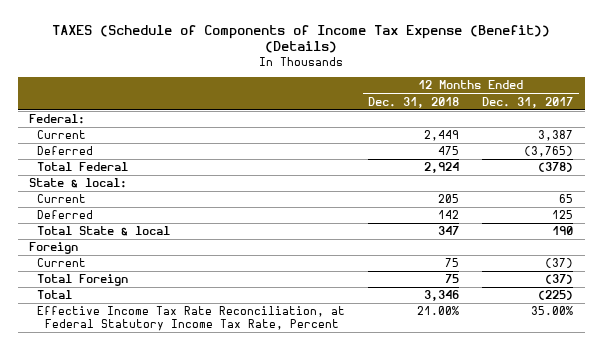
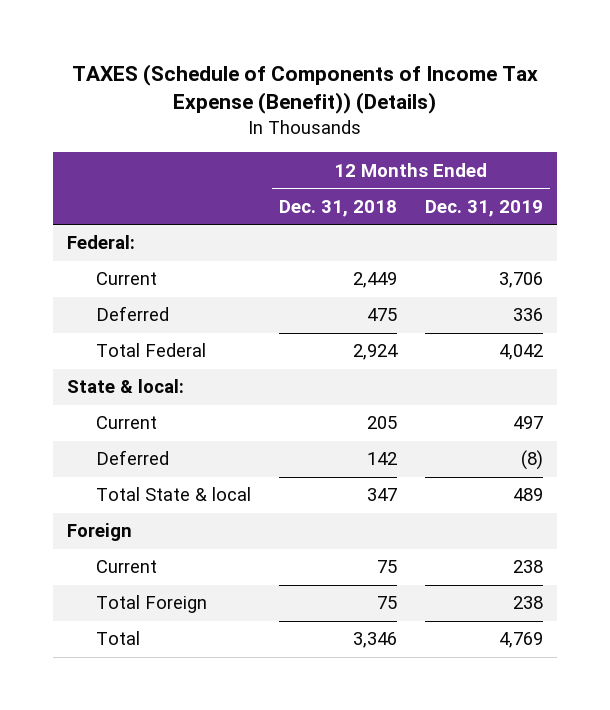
[482,96,574,108] Dec. 31, 2017 -> none
none -> [424,199,543,217] Dec. 31, 2019
[37,306,346,332] Effective Income Tax Rate Reconciliation, at Federal Statutory Income Tax Rate, Percent -> none

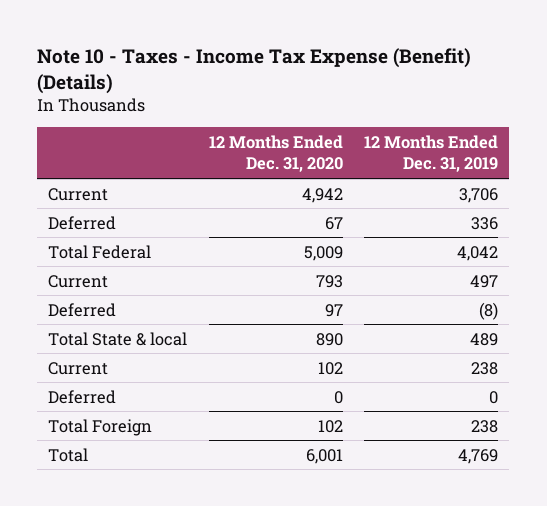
[71,64,538,115] TAXES (Schedule of Components of Income Tax Expense (Benefit)) (Details) -> [37,48,472,94] Note 10 - Taxes - Income Tax Expense (Benefit) (Details)
[278,199,397,217] Dec. 31, 2018 -> none
none -> [208,135,343,173] 12 Months Ended Dec. 31, 2020
[66,235,135,250] Federal: -> none
[66,379,184,394] State & local: -> none
[66,523,132,542] Foreign -> none
none -> [48,389,117,404] Deferred

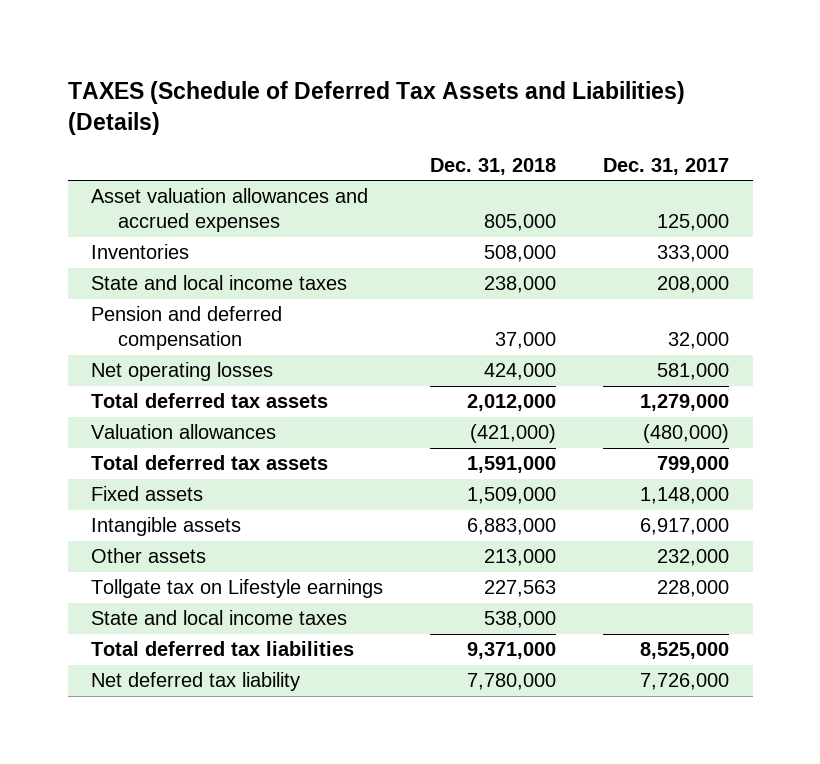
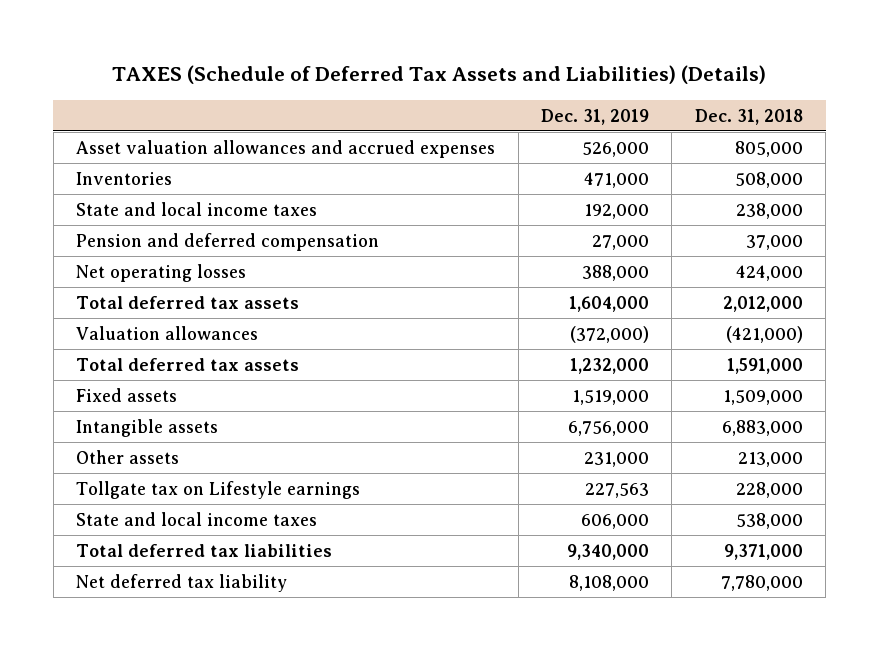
[603,157,730,175] Dec. 31, 2017 -> none
none -> [540,108,649,125] Dec. 31, 2019
[484,580,557,598] 227,563 -> [735,481,803,498] 228,000

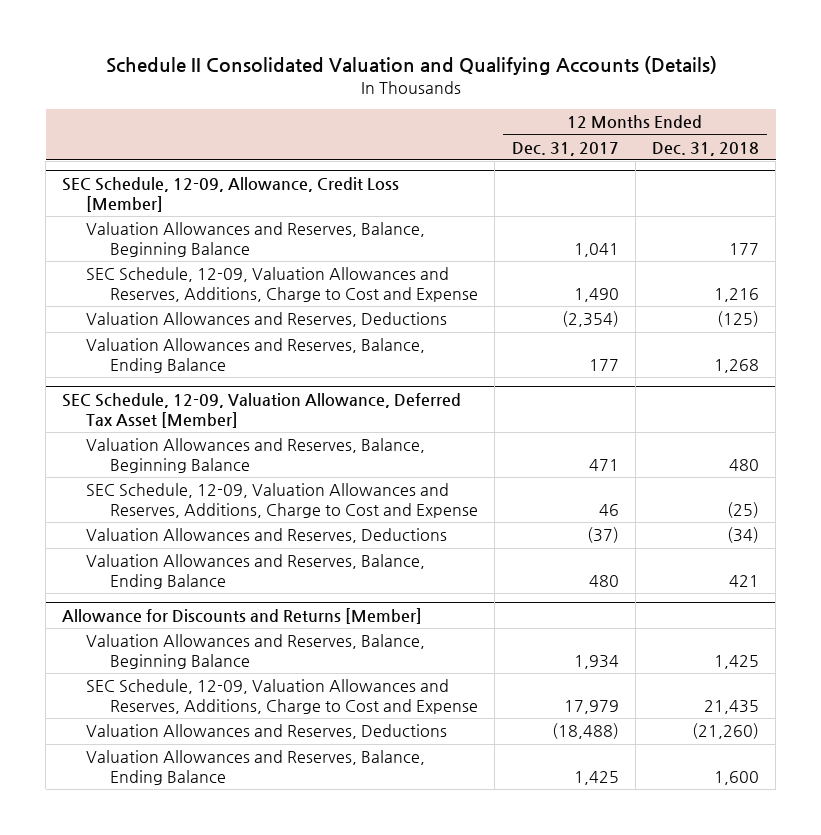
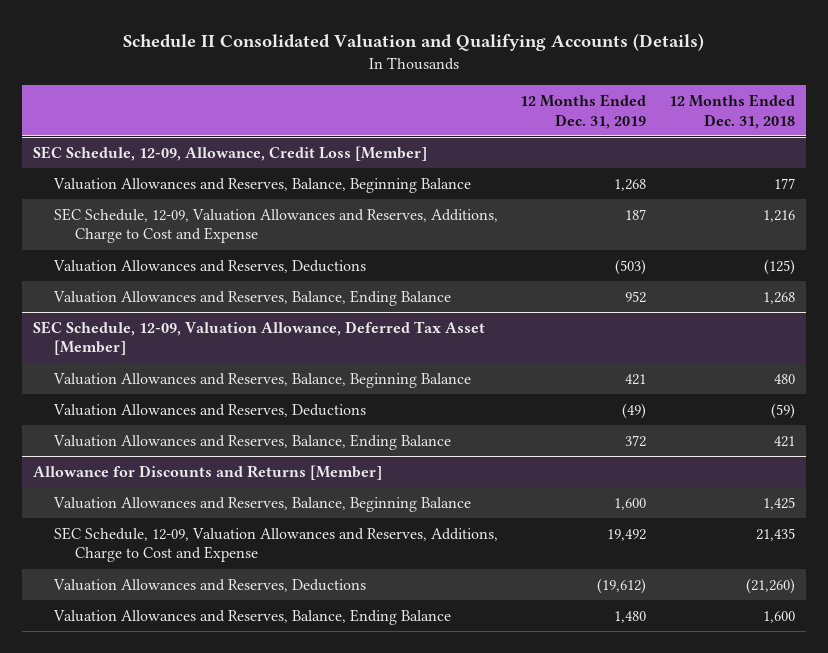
[511,141,619,156] Dec. 31, 2017 -> none
none -> [520,93,647,129] 12 Months Ended Dec. 31, 2019
[86,483,479,518] SEC Schedule, 12-09, Valuation Allowances and Reserves, Additions, Charge to Cost and Expense -> none
[727,527,760,544] (34) -> [770,402,795,419] (59)

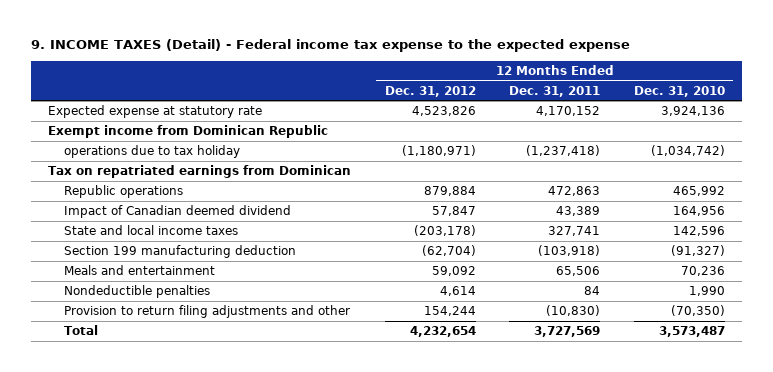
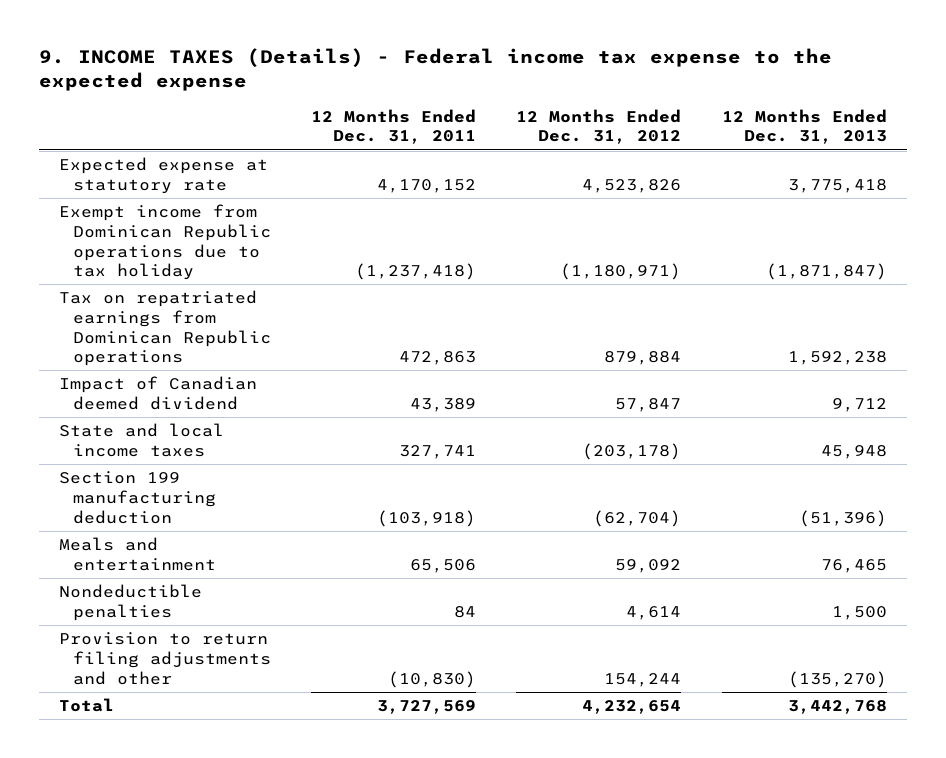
[31,39,631,53] 9. INCOME TAXES (Detail) - Federal income tax expense to the expected expense -> [39,48,833,92] 9. INCOME TAXES (Details) - Federal income tax expense to the expected expense
[633,85,725,97] Dec. 31, 2010 -> none
none -> [721,108,887,145] 12 Months Ended Dec. 31, 2013
[48,125,329,139] Exempt income from Dominican Republic -> none
[48,165,352,179] Tax on repatriated earnings from Dominican -> none
[64,145,241,159] operations due to tax holiday -> [59,203,271,281] Exempt income from Dominican Republic operations due to tax holiday
[64,185,184,199] Republic operations -> [59,289,271,367] Tax on repatriated earnings from Dominican Republic operations

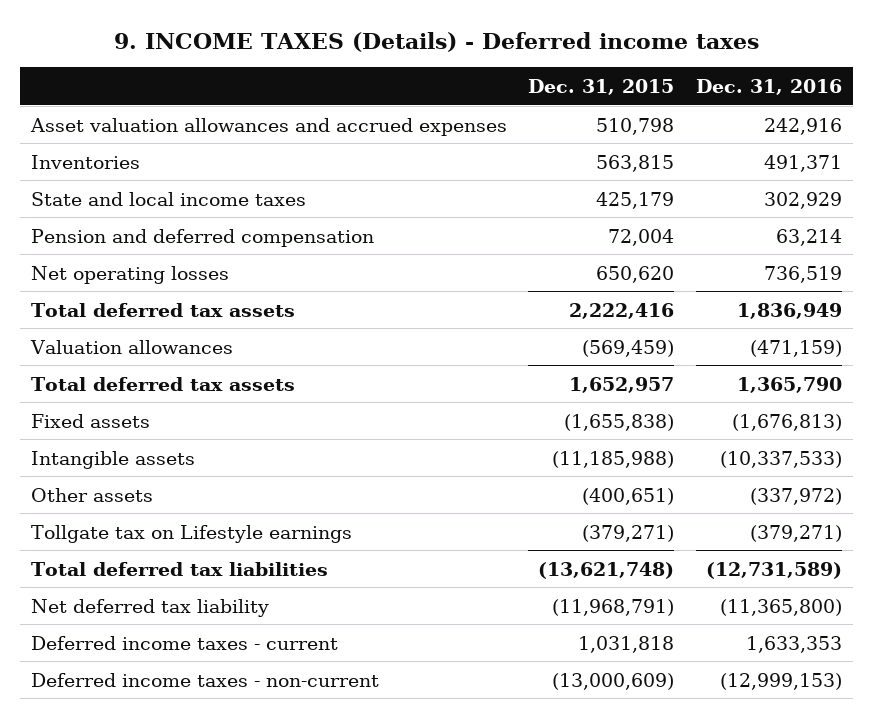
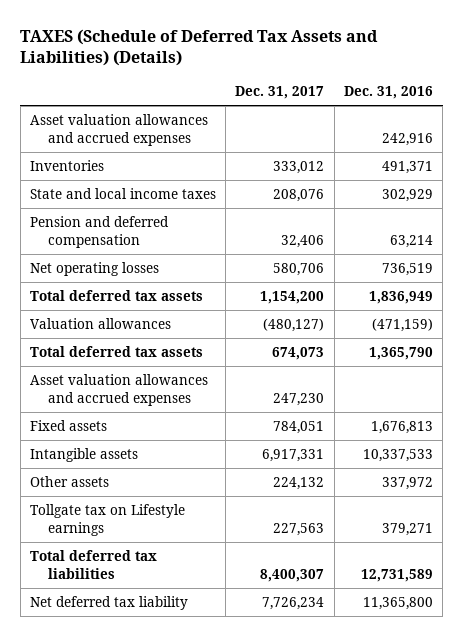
[114,31,760,52] 9. INCOME TAXES (Details) - Deferred income taxes -> [20,28,379,67] TAXES (Schedule of Deferred Tax Assets and Liabilities) (Details)
[528,78,675,95] Dec. 31, 2015 -> none
none -> [235,85,325,99] Dec. 31, 2017
[30,635,338,650] Deferred income taxes - current -> none
[30,672,379,687] Deferred income taxes - non-current -> none
none -> [30,374,209,406] Asset valuation allowances and accrued expenses
[731,413,842,431] (1,676,813) -> [370,421,433,435] 1,676,813
[719,450,842,468] (10,337,533) -> [362,449,433,463] 10,337,533
[749,487,842,505] (337,972) -> [381,477,433,491] 337,972
[749,524,842,542] (379,271) -> [381,522,433,536] 379,271
[705,561,842,579] (12,731,589) -> [360,568,433,582] 12,731,589
[719,598,842,616] (11,365,800) -> [362,597,433,611] 11,365,800

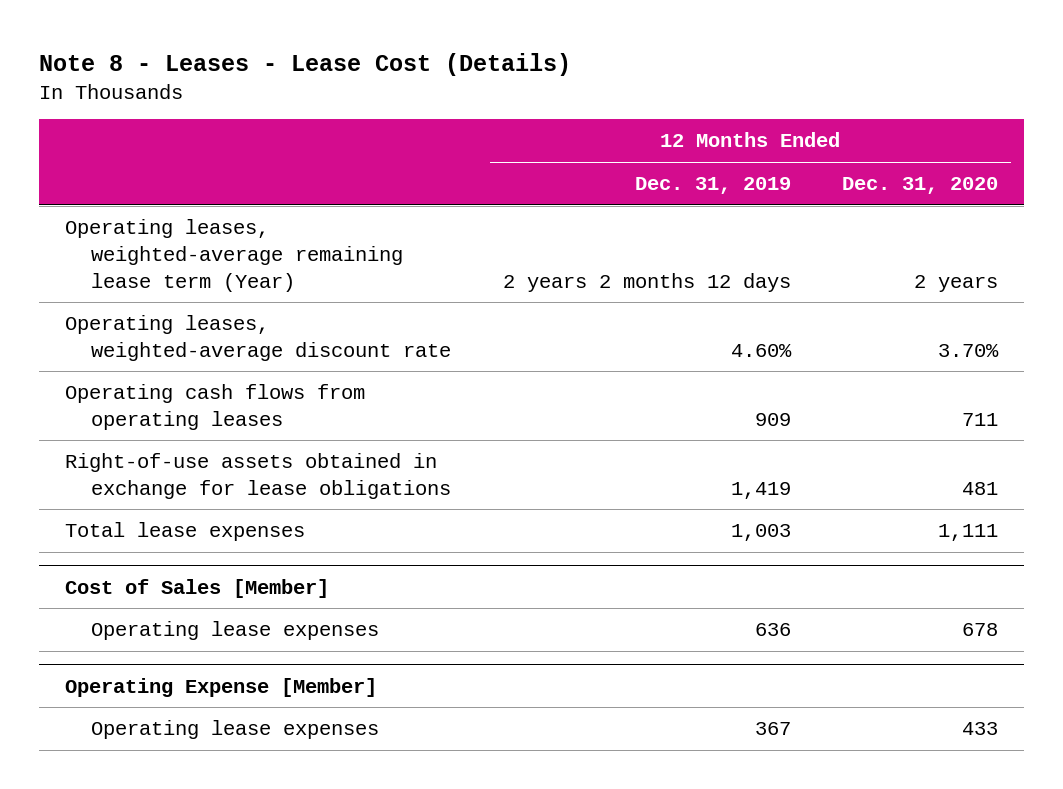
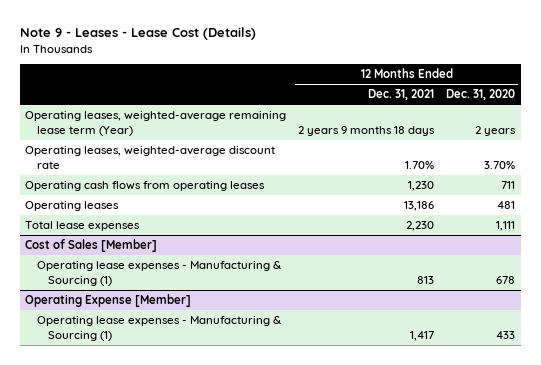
[38,52,571,76] Note 8 - Leases - Lease Cost (Details) -> [19,27,256,41] Note 9 - Leases - Lease Cost (Details)
[634,177,791,195] Dec. 31, 2019 -> none
none -> [368,89,435,101] Dec. 31, 2021
[64,453,451,499] Right-of-use assets obtained in exchange for lease obligations -> [25,201,120,212] Operating leases
[90,621,379,641] Operating lease expenses -> [36,261,281,286] Operating lease expenses - Manufacturing & Sourcing (1)
[90,720,379,740] Operating lease expenses -> [36,316,281,341] Operating lease expenses - Manufacturing & Sourcing (1)

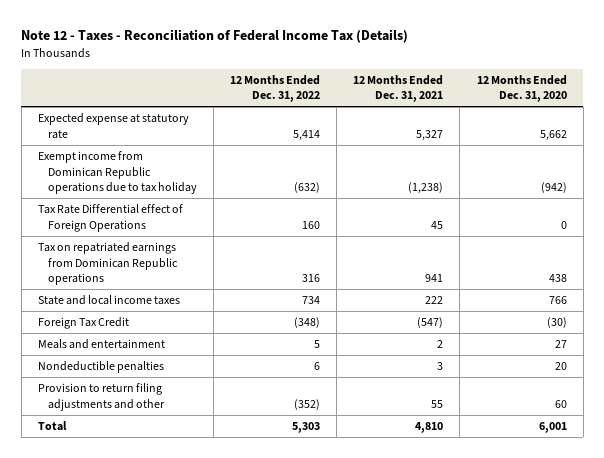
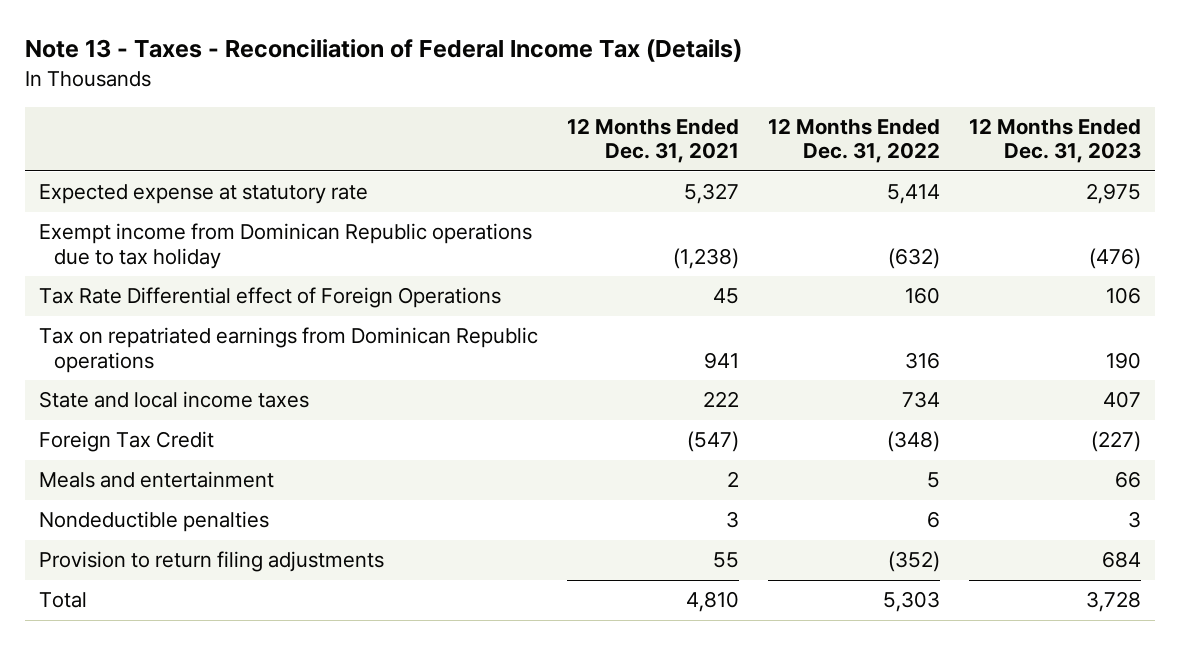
[21,29,409,44] Note 12 - Taxes - Reconciliation of Federal Income Tax (Details) -> [24,39,742,63] Note 13 - Taxes - Reconciliation of Federal Income Tax (Details)
[476,74,567,103] 12 Months Ended Dec. 31, 2020 -> none
none -> [968,118,1141,164] 12 Months Ended Dec. 31, 2023
[37,382,165,411] Provision to return filing adjustments and other -> [39,551,385,573] Provision to return filing adjustments

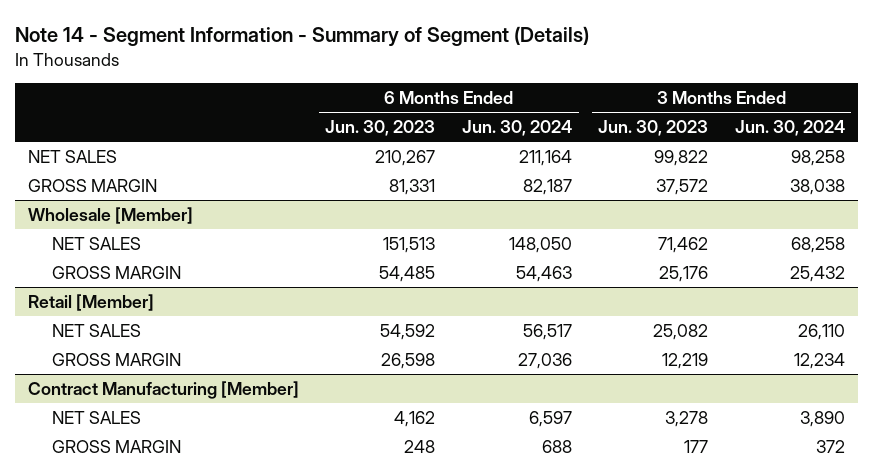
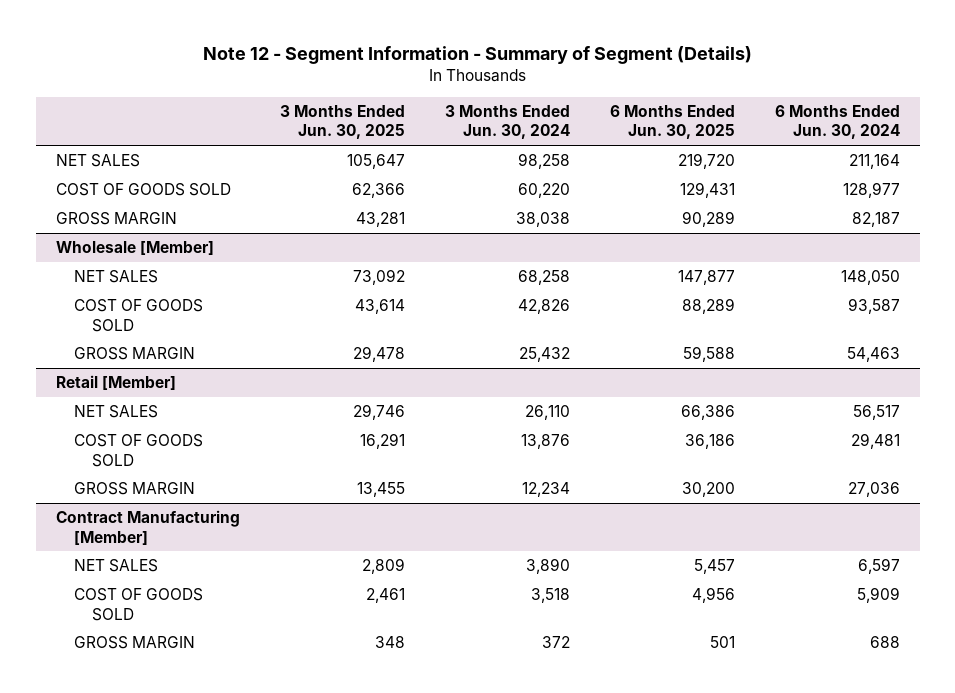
[14,26,589,48] Note 14 - Segment Information - Summary of Segment (Details) -> [202,45,752,64] Note 12 - Segment Information - Summary of Segment (Details)
[325,120,436,137] Jun. 30, 2023 -> none
[598,120,709,137] Jun. 30, 2023 -> none
none -> [279,104,405,140] 3 Months Ended Jun. 30, 2025
none -> [609,104,735,140] 6 Months Ended Jun. 30, 2025
none -> [55,183,231,197] COST OF GOODS SOLD
none -> [73,299,203,332] COST OF GOODS SOLD
none -> [73,434,203,467] COST OF GOODS SOLD
none -> [73,588,203,621] COST OF GOODS SOLD

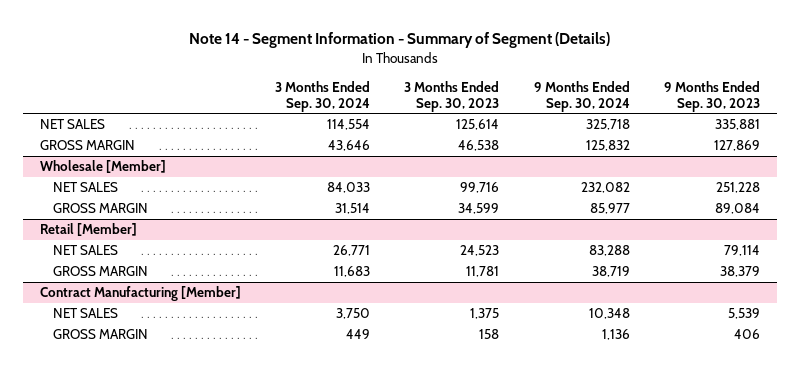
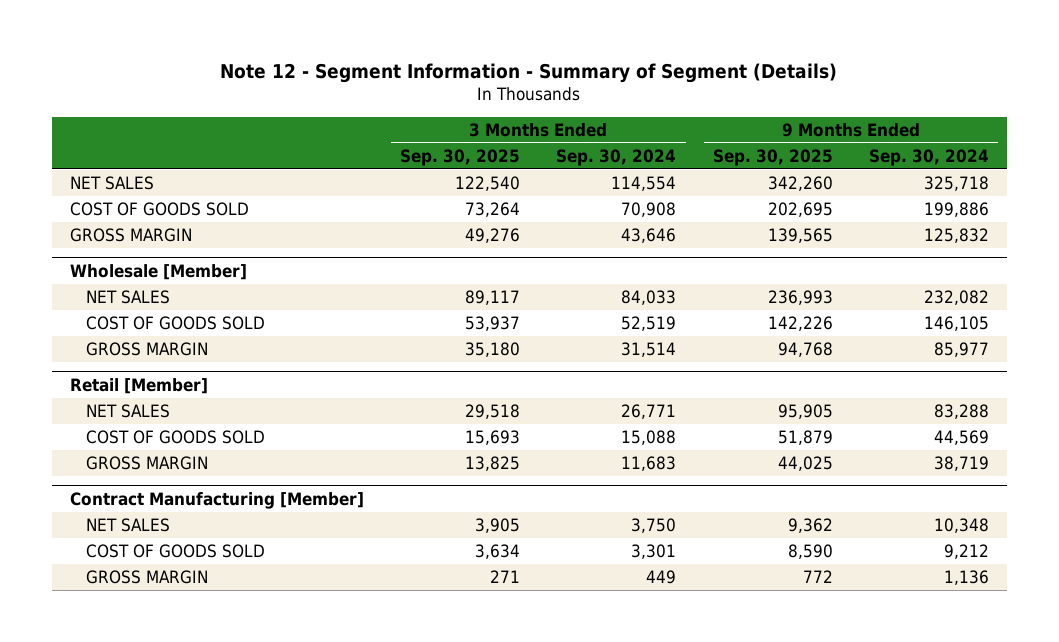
[188,32,610,49] Note 14 - Segment Information - Summary of Segment (Details) -> [220,62,838,83] Note 12 - Segment Information - Summary of Segment (Details)
[404,80,500,112] 3 Months Ended Sep. 30, 2023 -> none
[663,80,760,112] 9 Months Ended Sep. 30, 2023 -> none
none -> [400,148,521,166] Sep. 30, 2025
none -> [712,148,833,166] Sep. 30, 2025
none -> [70,201,250,216] COST OF GOODS SOLD
none -> [85,315,265,330] COST OF GOODS SOLD
none -> [85,429,265,444] COST OF GOODS SOLD
none -> [85,543,265,558] COST OF GOODS SOLD

